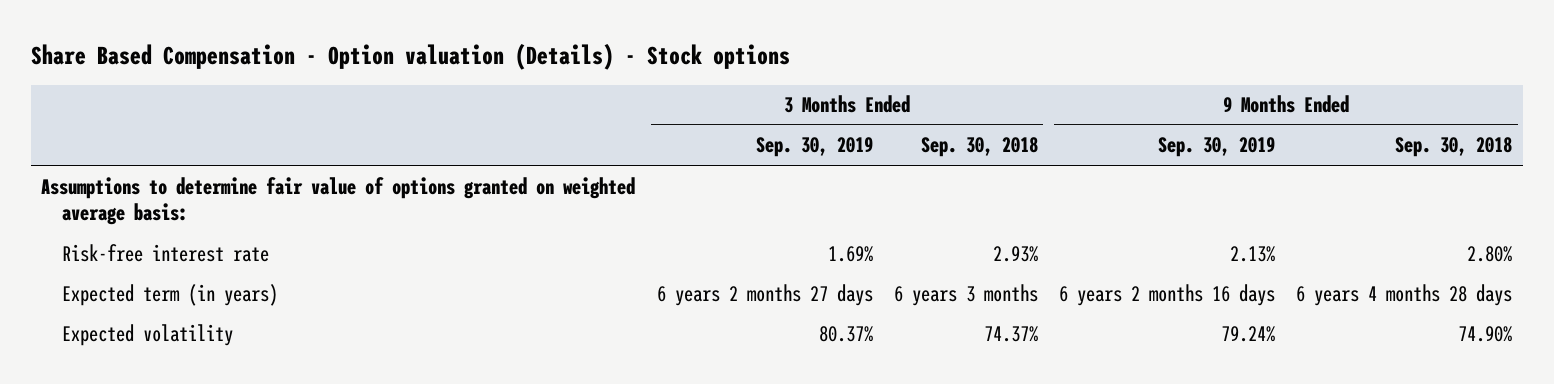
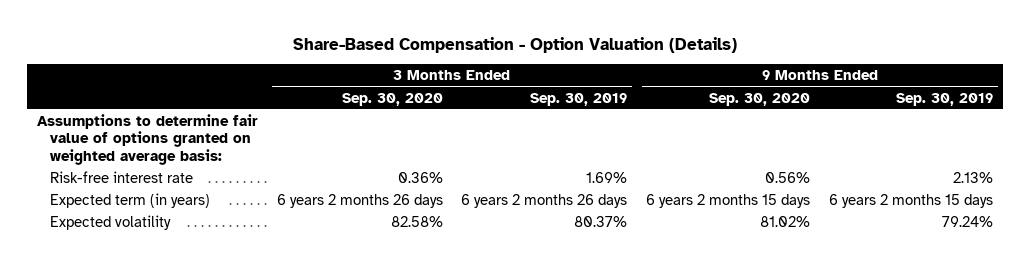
[30,42,790,70] Share Based Compensation - Option valuation (Details) - Stock options -> [292,36,737,53] Share-Based Compensation - Option Valuation (Details)
[920,137,1038,158] Sep. 30, 2018 -> none
[1395,137,1513,158] Sep. 30, 2018 -> none
none -> [341,92,443,106] Sep. 30, 2020
none -> [709,92,811,106] Sep. 30, 2020
[656,283,873,306] 6 years 2 months 27 days -> [461,194,628,209] 6 years 2 months 26 days
[1058,283,1275,306] 6 years 2 months 16 days -> [829,194,994,209] 6 years 2 months 15 days

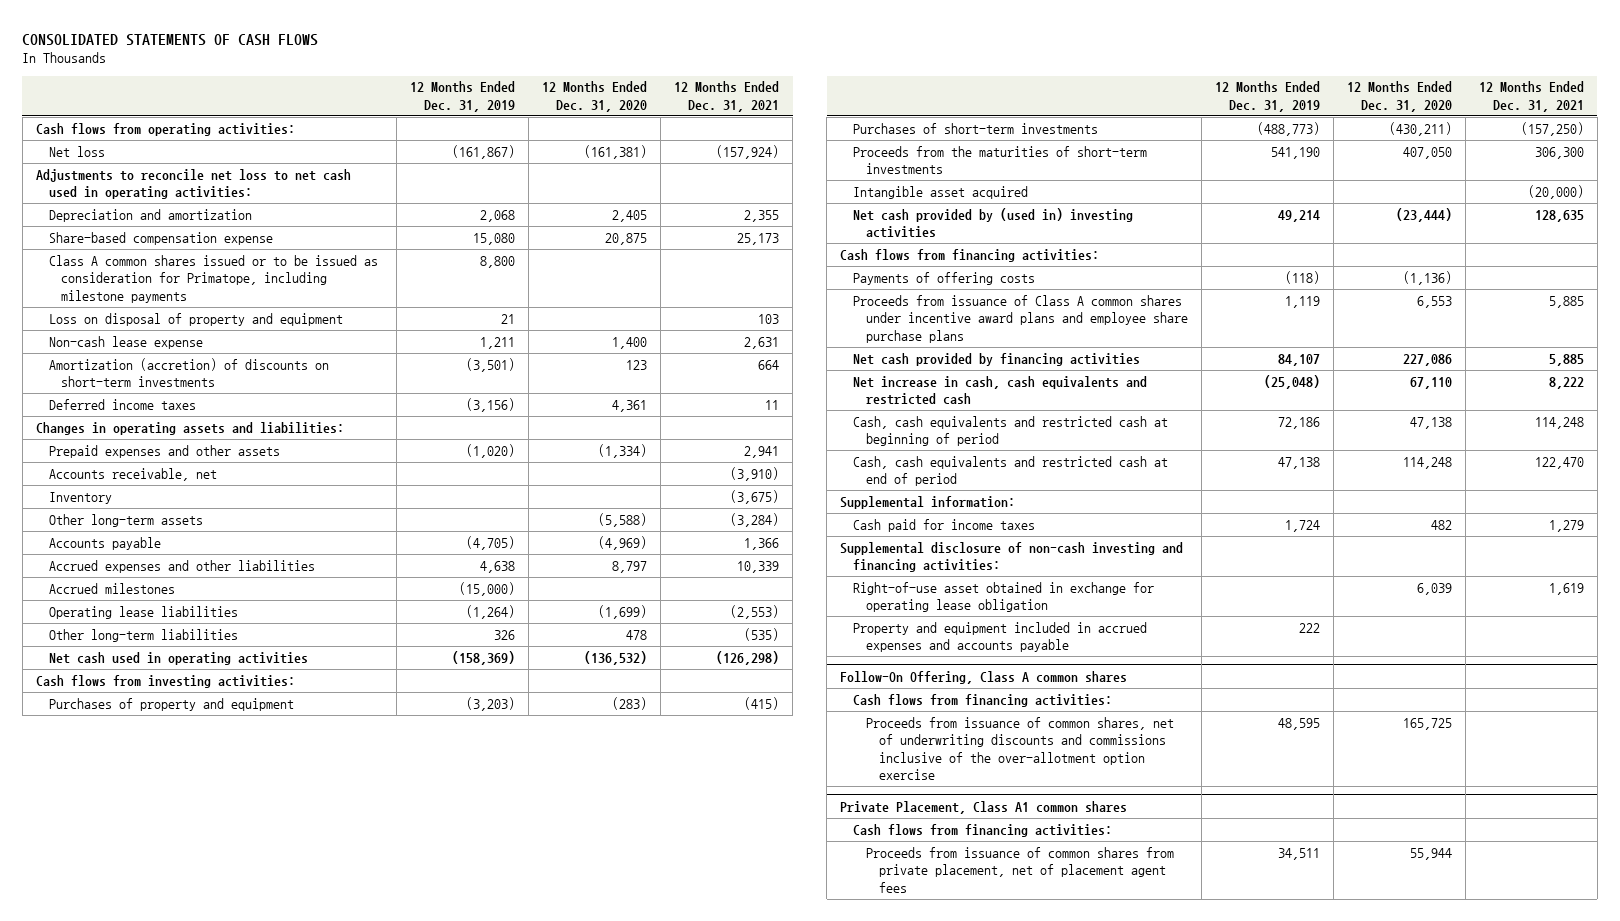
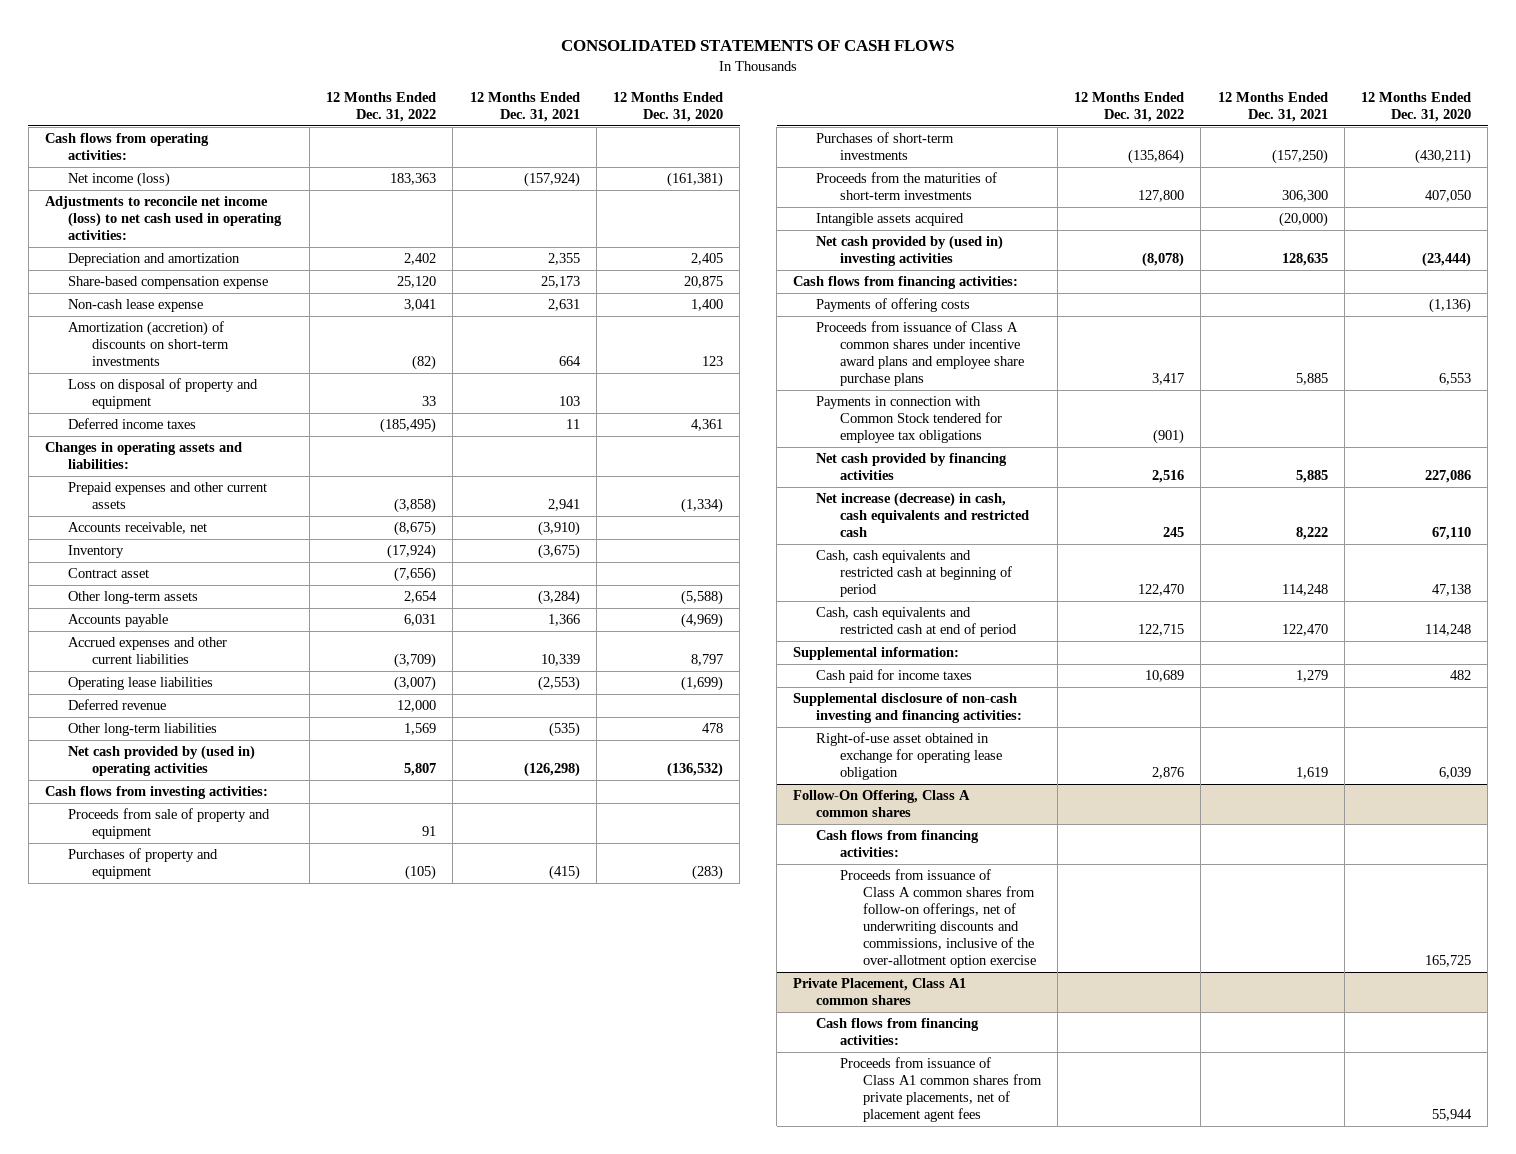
[410,81,516,112] 12 Months Ended Dec. 31, 2019 -> none
none -> [326,92,437,123] 12 Months Ended Dec. 31, 2022
[48,145,105,157] Net loss -> [68,172,171,188] Net income (loss)
[35,168,351,200] Adjustments to reconcile net loss to net cash used in operating activities: -> [45,196,283,241] Adjustments to reconcile net income (loss) to net cash used in operating activities:
[48,254,378,303] Class A common shares issued or to be issued as consideration for Primatope, including milestone payments -> none
[48,312,343,326] Loss on disposal of property and equipment -> [68,378,259,410] Loss on disposal of property and equipment
[48,444,280,458] Prepaid expenses and other assets -> [68,482,268,510] Prepaid expenses and other current assets
none -> [68,568,150,579] Contract asset
[48,582,175,594] Accrued milestones -> none
[48,559,315,573] Accrued expenses and other liabilities -> [68,637,228,665] Accrued expenses and other current liabilities
none -> [68,699,167,711] Deferred revenue
[48,651,308,665] Net cash used in operating activities -> [68,745,256,777] Net cash provided by (used in) operating activities
none -> [68,808,271,840] Proceeds from sale of property and equipment
[853,185,1029,199] Intangible asset acquired -> [816,213,965,227] Intangible assets acquired
none -> [816,396,1002,444] Payments in connection with Common Stock tendered for employee tax obligations
[853,375,1148,406] Net increase in cash, cash equivalents and restricted cash -> [816,492,1029,538] Net increase (decrease) in cash, cash equivalents and restricted cash
[853,621,1148,653] Property and equipment included in accrued expenses and accounts payable -> none
[866,716,1175,781] Proceeds from issuance of common shares, net of underwriting discounts and commissions inclusive of the over-allotment option exercise -> [839,869,1036,968] Proceeds from issuance of Class A common shares from follow-on offerings, net of underwriting discounts and commissions, inclusive of the over-allotment option exercise
[866,846,1175,893] Proceeds from issuance of common shares from private placement, net of placement agent fees -> [839,1057,1042,1123] Proceeds from issuance of Class A1 common shares from private placements, net of placement agent fees

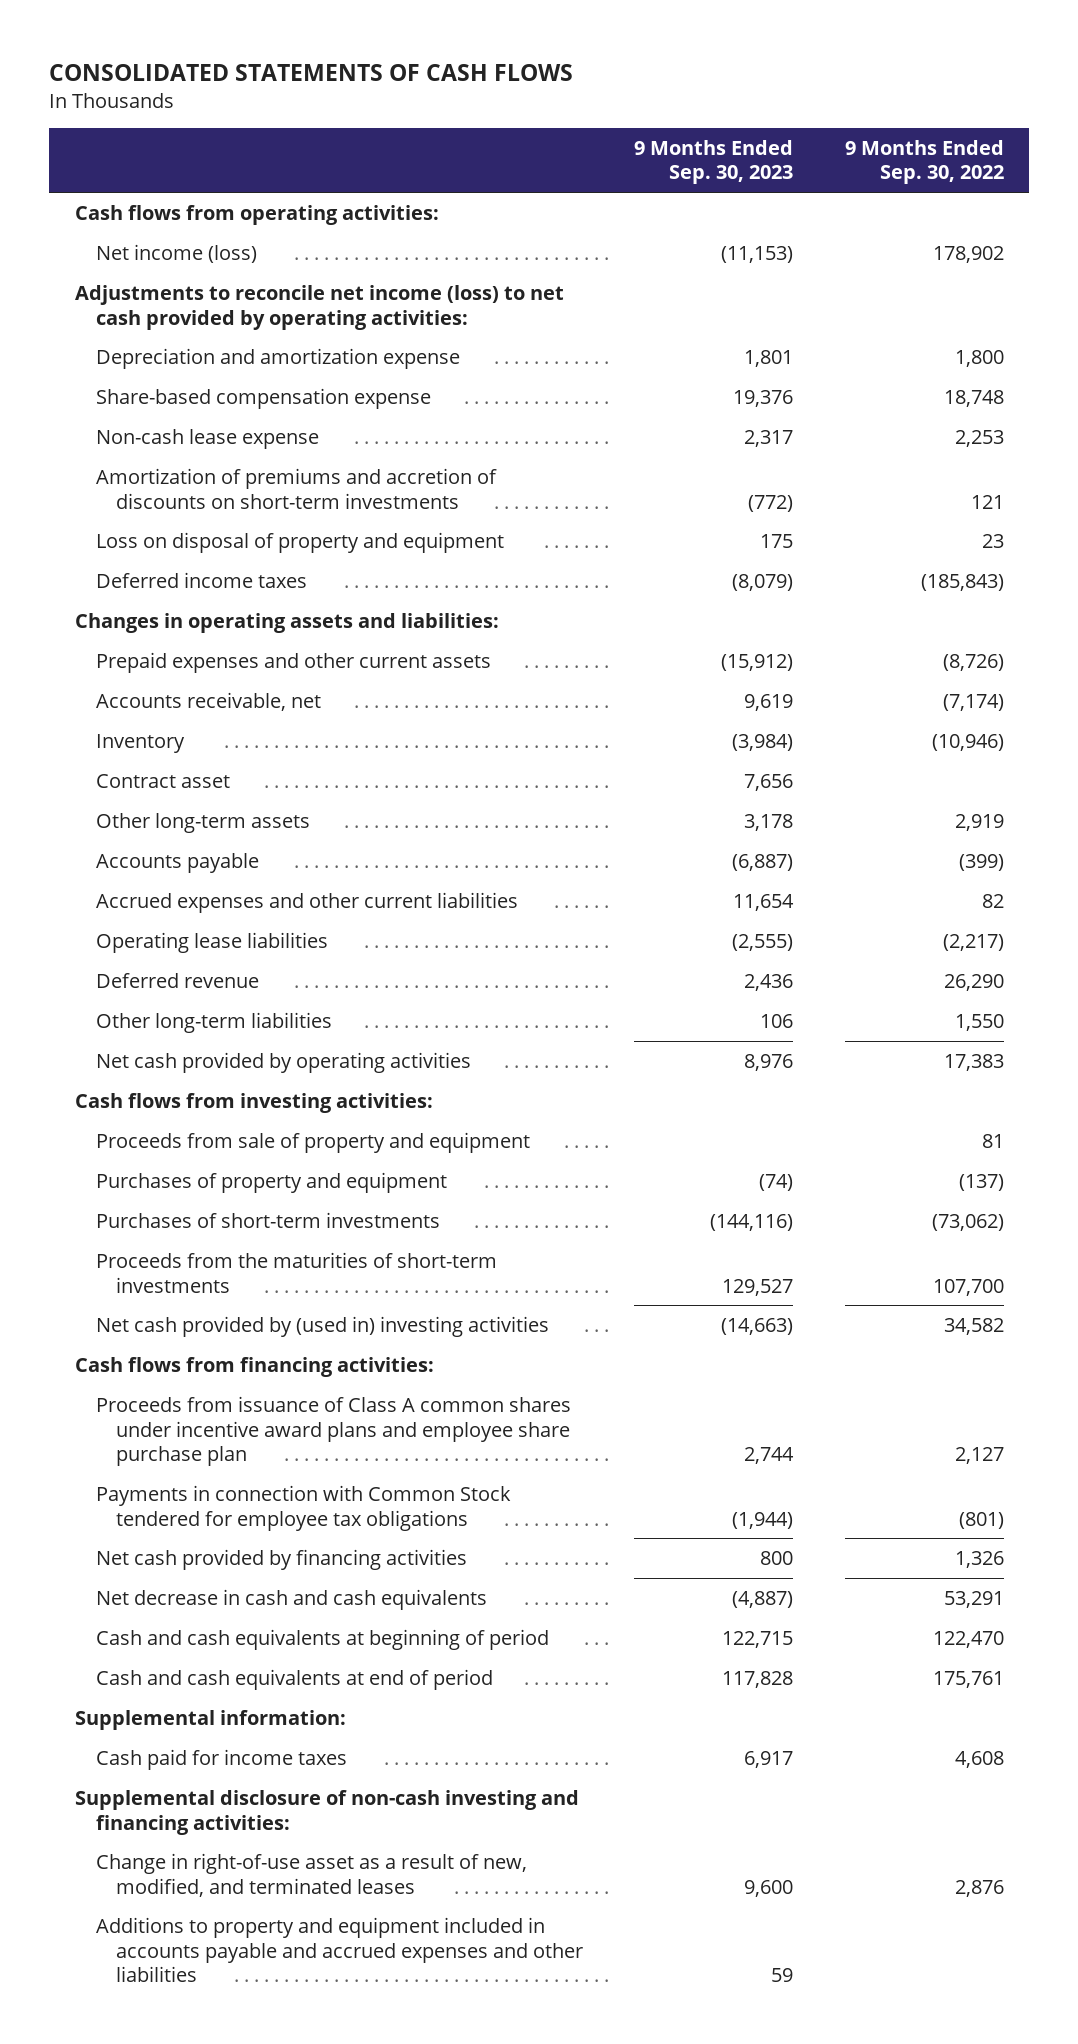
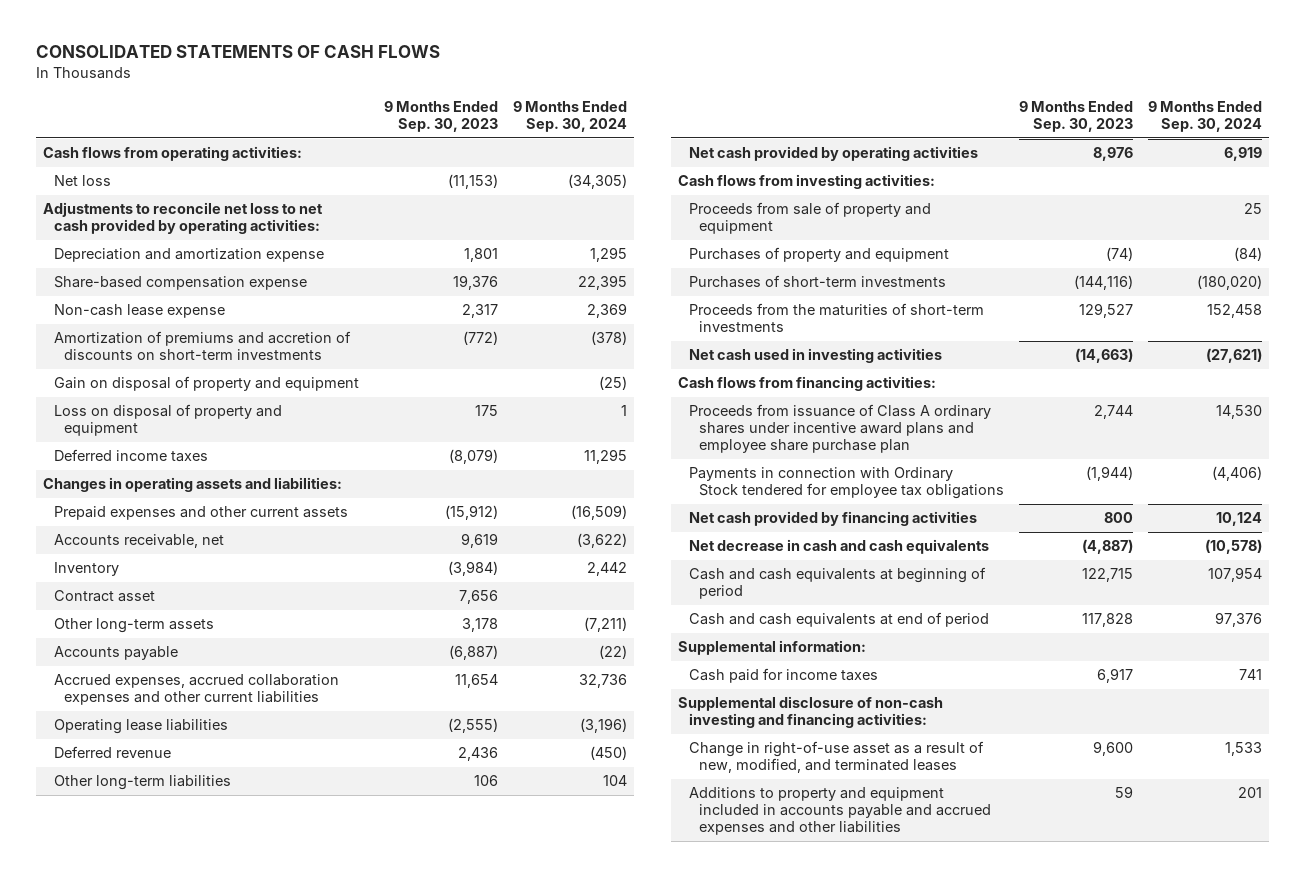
[844,140,1004,185] 9 Months Ended Sep. 30, 2022 -> none
none -> [512,100,627,133] 9 Months Ended Sep. 30, 2024
[95,244,257,264] Net income (loss) -> [53,175,111,187] Net loss
[74,285,564,330] Adjustments to reconcile net income (loss) to net cash provided by operating activities: -> [42,202,323,235] Adjustments to reconcile net loss to net cash provided by operating activities:
none -> [53,376,359,392] Gain on disposal of property and equipment
[95,892,518,914] Accrued expenses and other current liabilities -> [53,674,339,706] Accrued expenses, accrued collaboration expenses and other current liabilities
[95,1316,549,1338] Net cash provided by (used in) investing activities -> [688,348,942,364] Net cash used in investing activities
[95,1396,571,1466] Proceeds from issuance of Class A common shares under incentive award plans and employee share purchase plan -> [688,404,991,454] Proceeds from issuance of Class A ordinary shares under incentive award plans and employee share purchase plan
[95,1485,511,1531] Payments in connection with Common Stock tendered for employee tax obligations -> [688,467,1005,500] Payments in connection with Ordinary Stock tendered for employee tax obligations

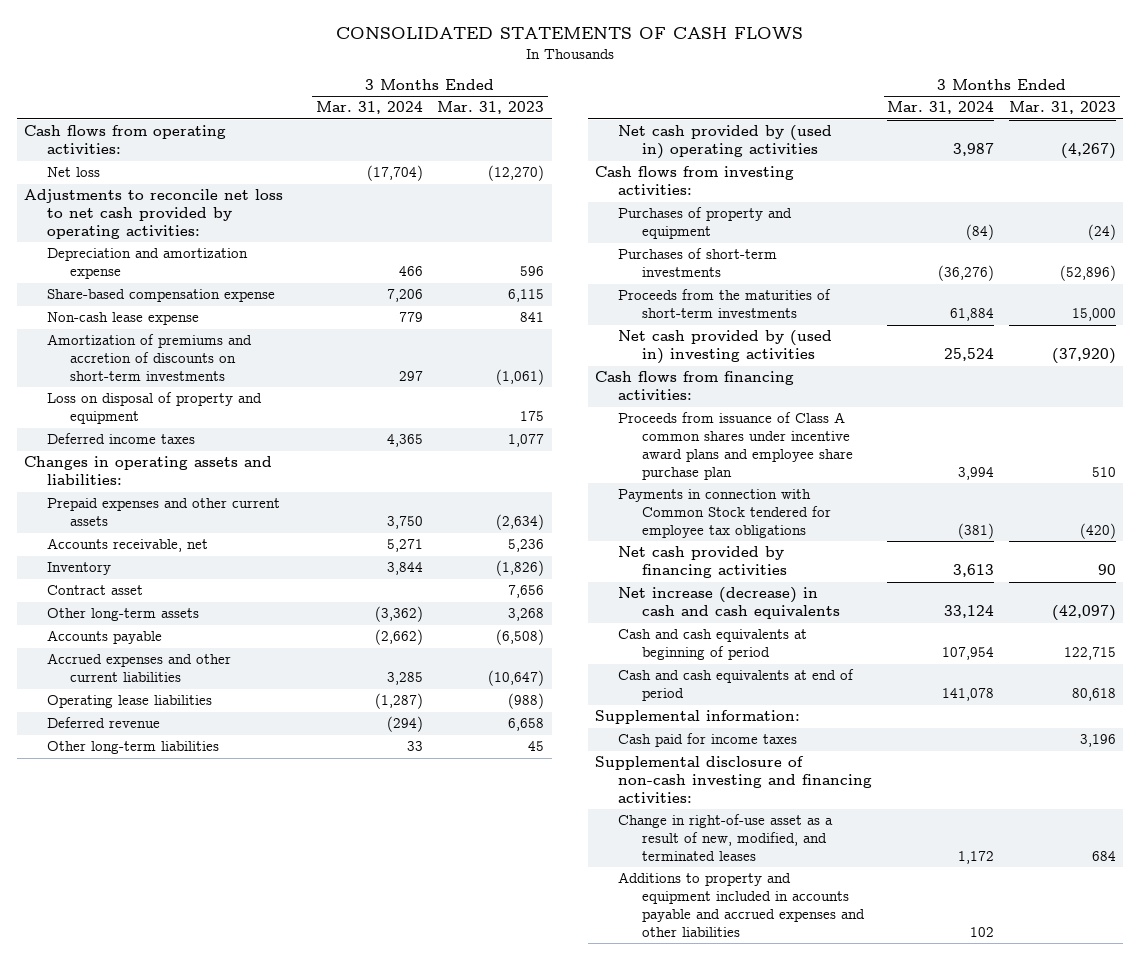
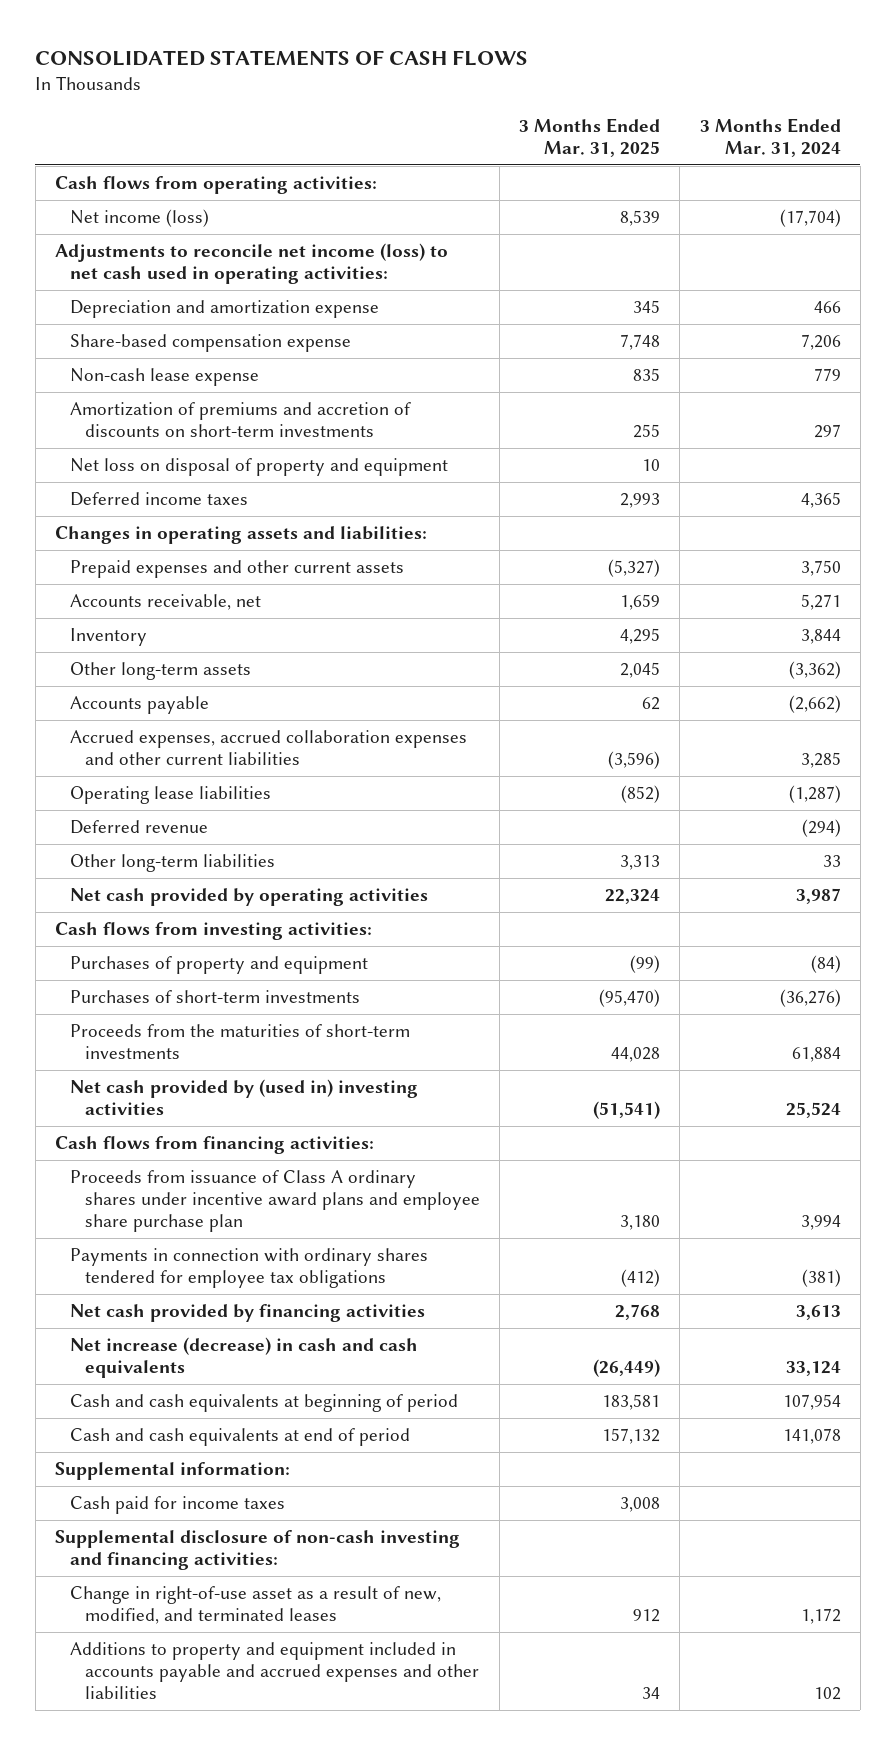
[437,101,545,115] Mar. 31, 2023 -> none
none -> [519,117,661,157] 3 Months Ended Mar. 31, 2025
[47,167,101,178] Net loss -> [69,209,209,228] Net income (loss)
[23,189,283,240] Adjustments to reconcile net loss to net cash provided by operating activities: -> [55,243,449,285] Adjustments to reconcile net income (loss) to net cash used in operating activities:
[47,392,263,425] Loss on disposal of property and equipment -> [69,458,448,477] Net loss on disposal of property and equipment
[47,585,144,596] Contract asset -> none
[47,653,232,683] Accrued expenses and other current liabilities -> [69,730,467,766] Accrued expenses, accrued collaboration expenses and other current liabilities
[618,125,833,160] Net cash provided by (used in) operating activities -> [69,888,428,907] Net cash provided by operating activities
[618,412,853,480] Proceeds from issuance of Class A common shares under incentive award plans and employee share purchase plan -> [69,1170,480,1233] Proceeds from issuance of Class A ordinary shares under incentive award plans and employee share purchase plan
[618,489,831,539] Payments in connection with Common Stock tendered for employee tax obligations -> [69,1248,428,1289] Payments in connection with ordinary shares tendered for employee tax obligations

